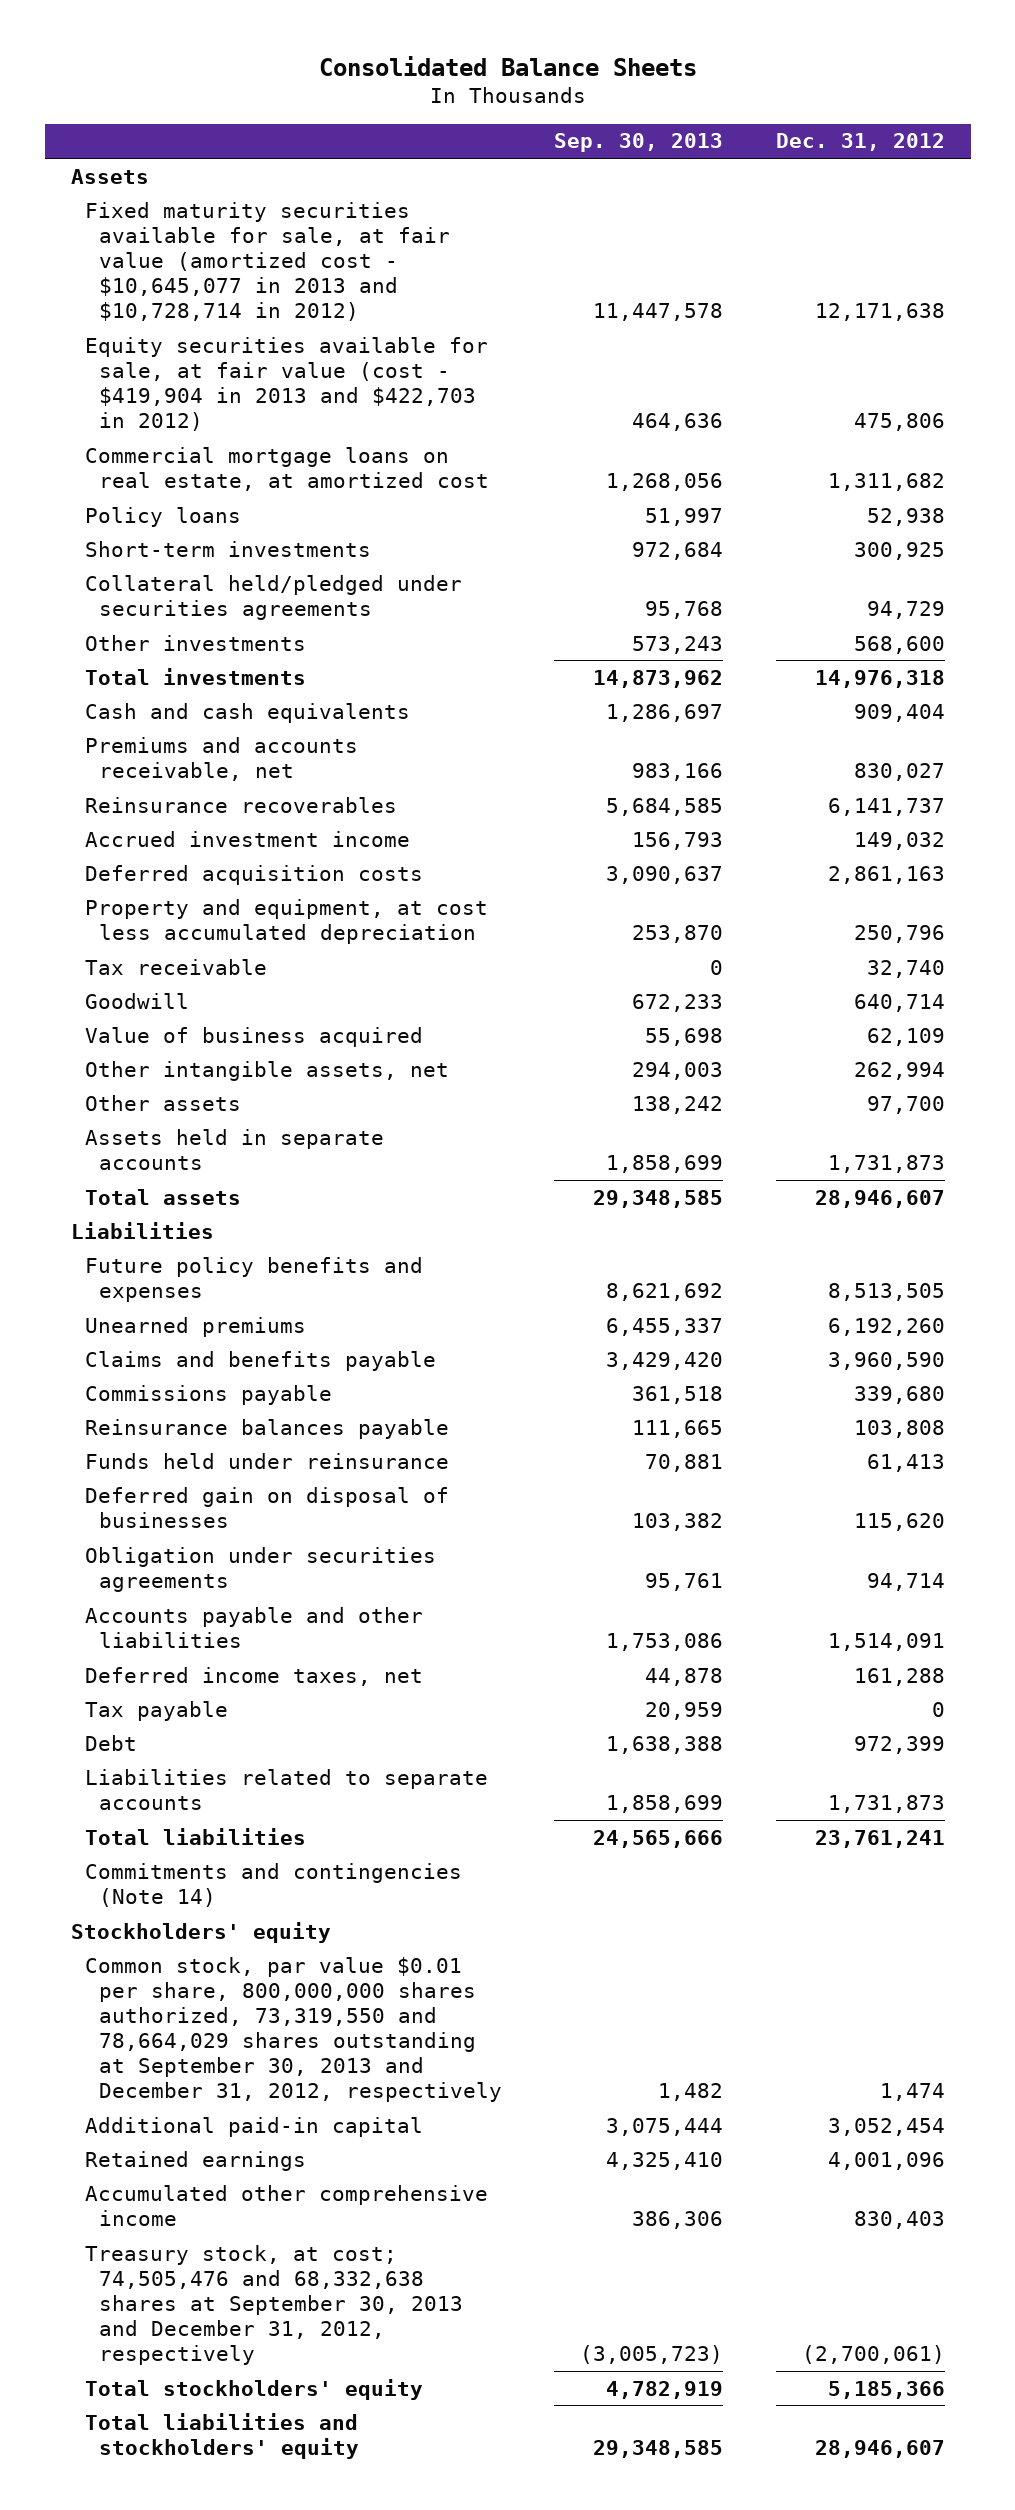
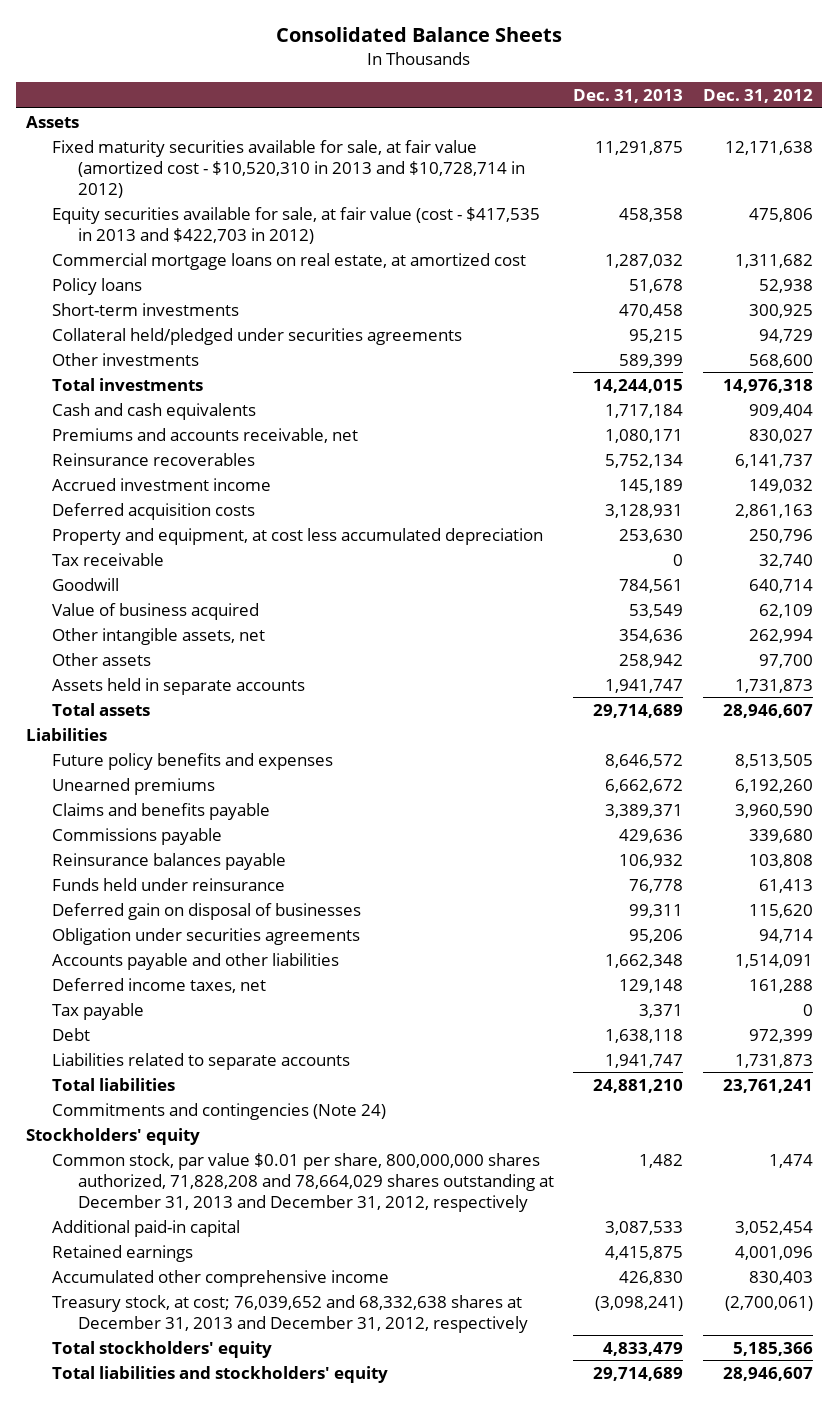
[554,133,724,153] Sep. 30, 2013 -> none
none -> [573,89,684,104] Dec. 31, 2013
[84,201,451,322] Fixed maturity securities available for sale, at fair value (amortized cost - $10,645,077 in 2013 and $10,728,714 in 2012) -> [51,139,525,198] Fixed maturity securities available for sale, at fair value (amortized cost - $10,520,310 in 2013 and $10,728,714 in 2012)
[84,336,488,432] Equity securities available for sale, at fair value (cost - $419,904 in 2013 and $422,703 in 2012) -> [51,206,540,244] Equity securities available for sale, at fair value (cost - $417,535 in 2013 and $422,703 in 2012)
[84,1862,462,1907] Commitments and contingencies (Note 14) -> [51,1102,386,1120] Commitments and contingencies (Note 24)
[84,1956,503,2103] Common stock, par value $0.01 per share, 800,000,000 shares authorized, 73,319,550 and 78,664,029 shares outstanding at September 30, 2013 and December 31, 2012, respectively -> [51,1152,554,1212] Common stock, par value $0.01 per share, 800,000,000 shares authorized, 71,828,208 and 78,664,029 shares outstanding at December 31, 2013 and December 31, 2012, respectively
[84,2244,464,2366] Treasury stock, at cost; 74,505,476 and 68,332,638 shares at September 30, 2013 and December 31, 2012, respectively -> [51,1294,528,1333] Treasury stock, at cost; 76,039,652 and 68,332,638 shares at December 31, 2013 and December 31, 2012, respectively

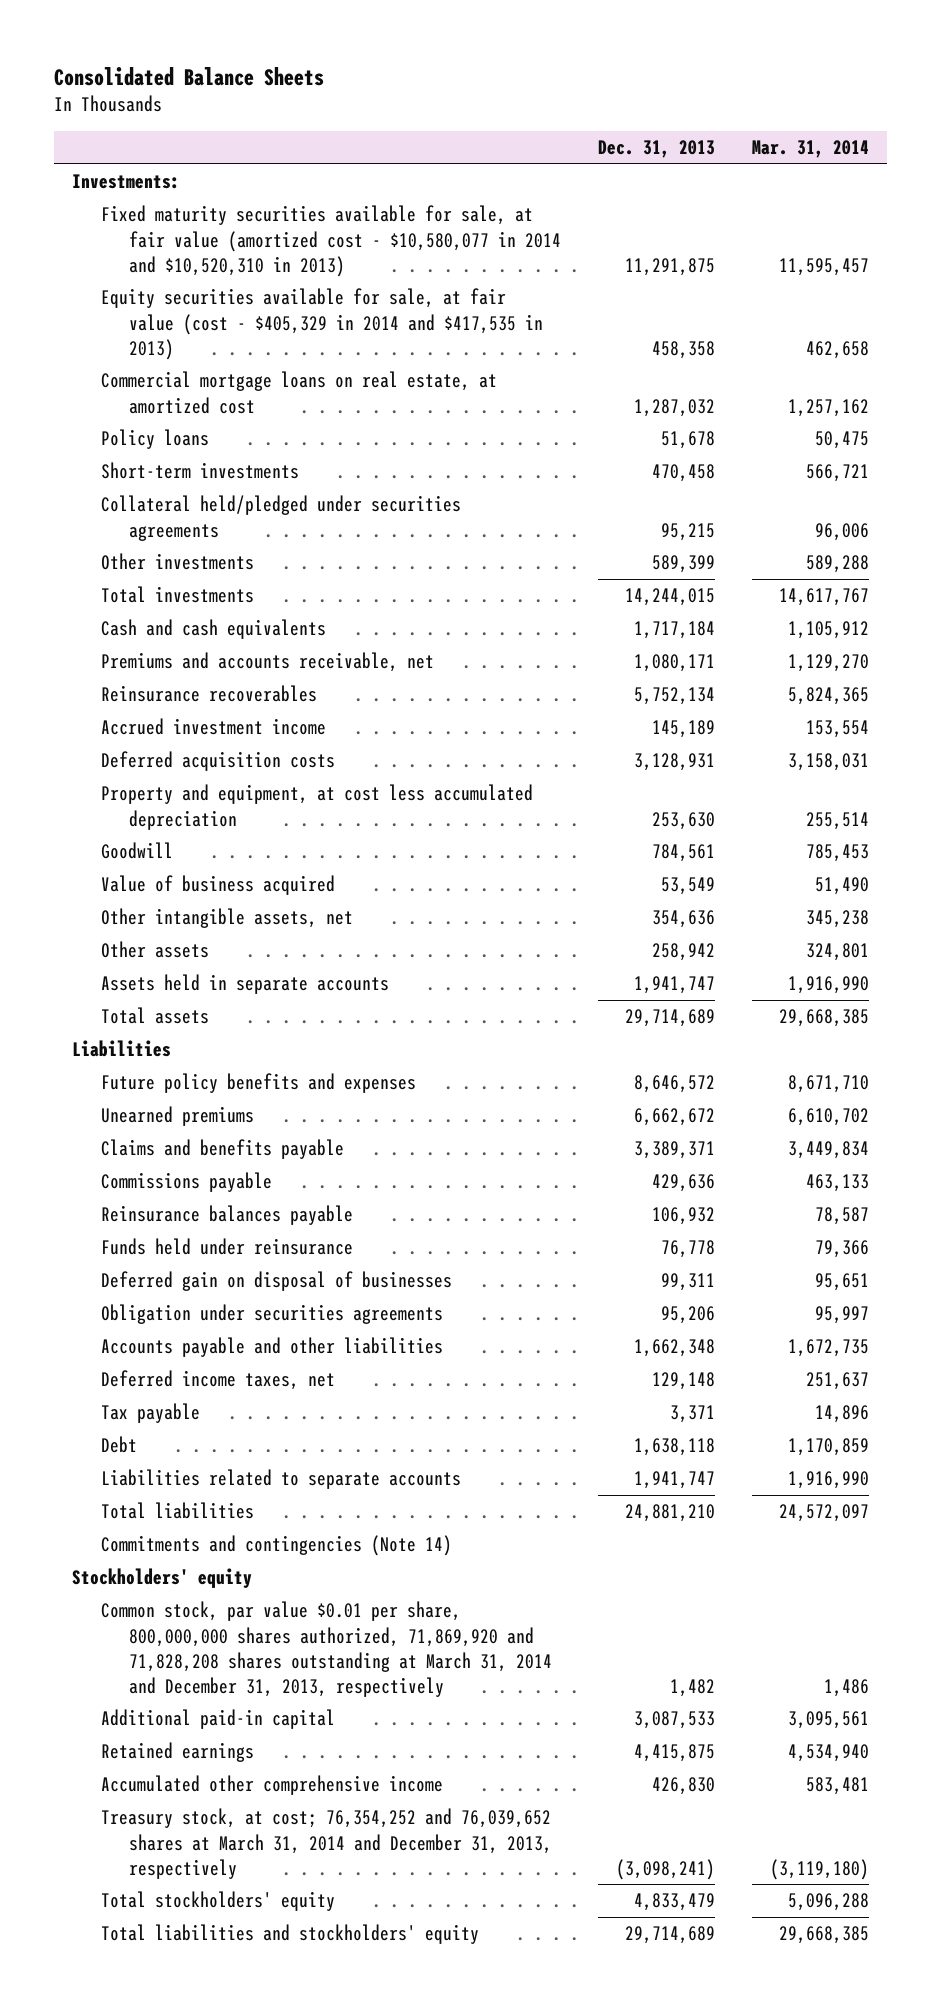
[702,89,813,104] Dec. 31, 2012 -> none
none -> [751,140,869,159] Mar. 31, 2014
[25,115,79,128] Assets -> none
none -> [72,174,181,190] Investments:
[51,139,525,198] Fixed maturity securities available for sale, at fair value (amortized cost - $10,520,310 in 2013 and $10,728,714 in 2012) -> [100,205,561,277] Fixed maturity securities available for sale, at fair value (amortized cost - $10,580,077 in 2014 and $10,520,310 in 2013)
[51,206,540,244] Equity securities available for sale, at fair value (cost - $417,535 in 2013 and $422,703 in 2012) -> [100,288,543,360] Equity securities available for sale, at fair value (cost - $405,329 in 2014 and $417,535 in 2013)
[51,552,164,566] Tax receivable -> none
[51,1102,386,1120] Commitments and contingencies (Note 24) -> [100,1535,452,1557] Commitments and contingencies (Note 14)
[51,1152,554,1212] Common stock, par value $0.01 per share, 800,000,000 shares authorized, 71,828,208 and 78,664,029 shares outstanding at December 31, 2013 and December 31, 2012, respectively -> [100,1601,552,1697] Common stock, par value $0.01 per share, 800,000,000 shares authorized, 71,869,920 and 71,828,208 shares outstanding at March 31, 2014 and December 31, 2013, respectively
[51,1294,528,1333] Treasury stock, at cost; 76,039,652 and 68,332,638 shares at December 31, 2013 and December 31, 2012, respectively -> [100,1808,552,1879] Treasury stock, at cost; 76,354,252 and 76,039,652 shares at March 31, 2014 and December 31, 2013, respectively

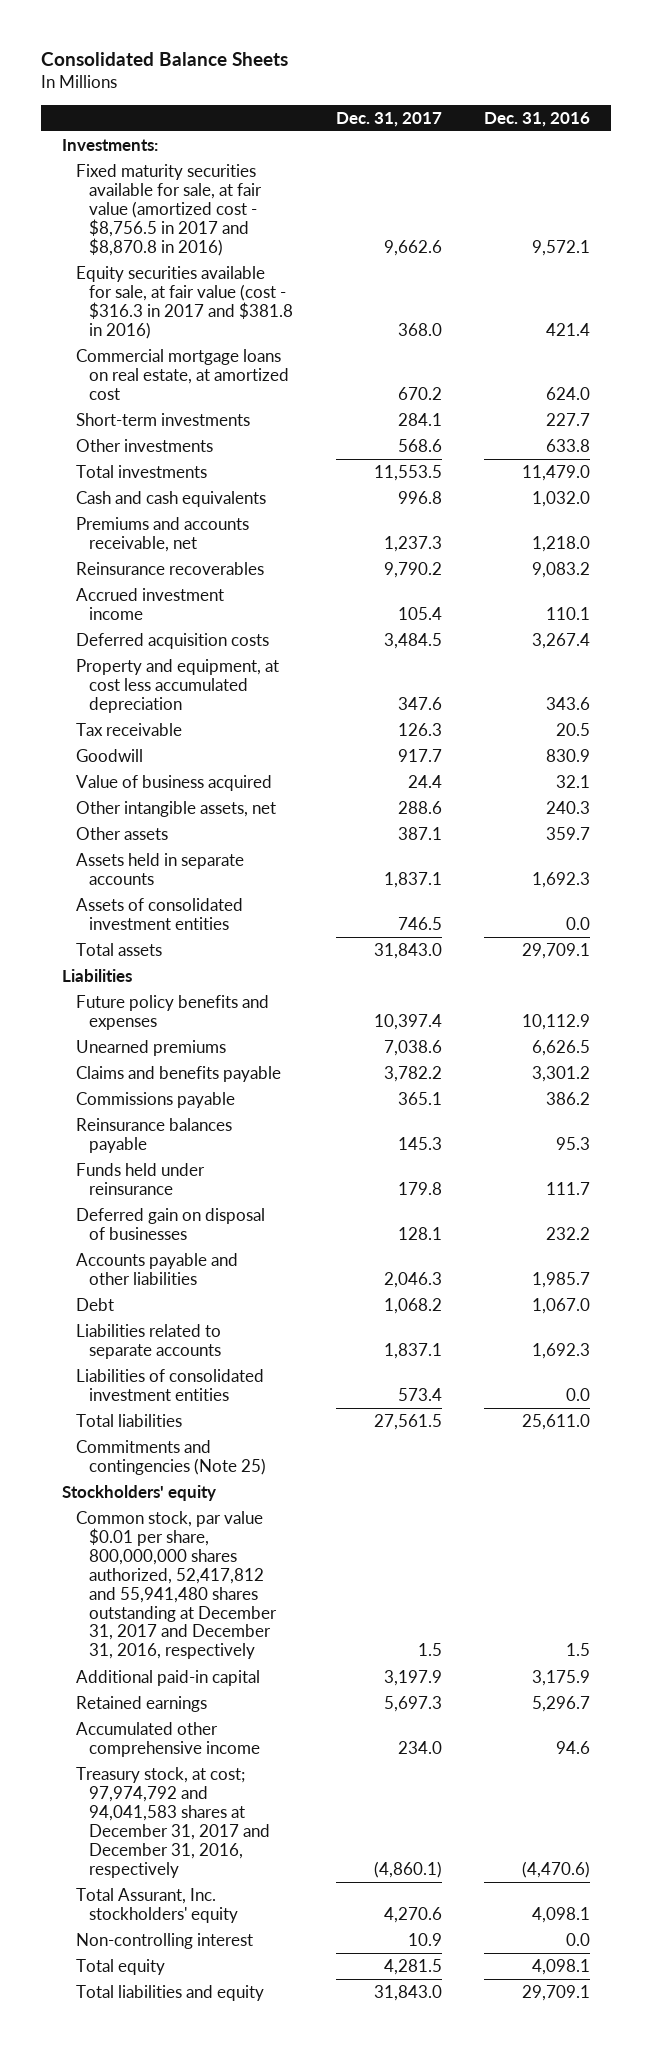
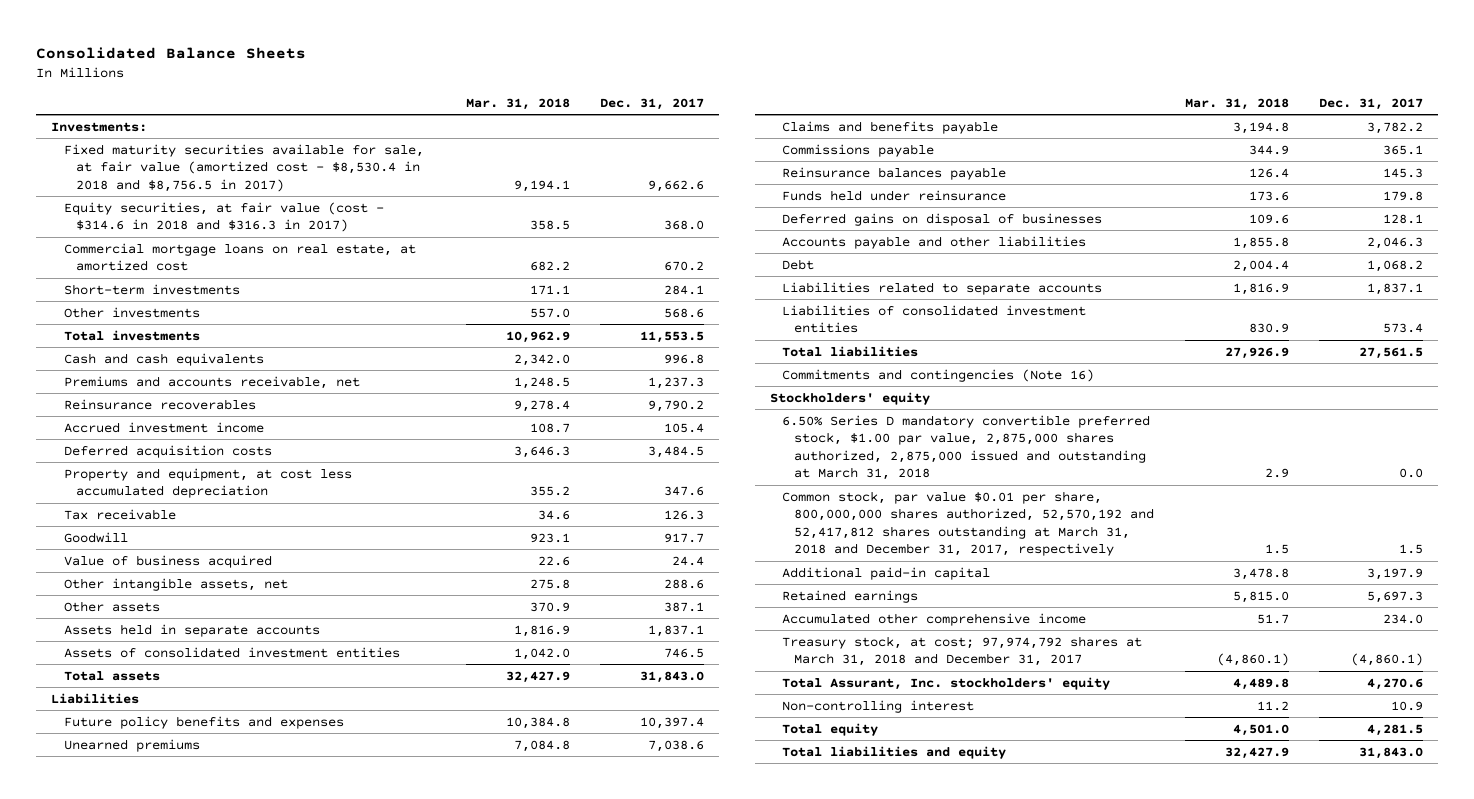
[484,111,591,127] Dec. 31, 2016 -> none
none -> [466,97,571,110] Mar. 31, 2018
[75,163,263,256] Fixed maturity securities available for sale, at fair value (amortized cost - $8,756.5 in 2017 and $8,870.8 in 2016) -> [63,143,424,192] Fixed maturity securities available for sale, at fair value (amortized cost - $8,530.4 in 2018 and $8,756.5 in 2017)
[75,265,294,339] Equity securities available for sale, at fair value (cost - $316.3 in 2017 and $381.8 in 2016) -> [63,201,384,233] Equity securities, at fair value (cost - $314.6 in 2018 and $316.3 in 2017)
[75,1207,265,1240] Deferred gain on disposal of businesses -> [782,212,1103,226] Deferred gains on disposal of businesses
[75,1439,267,1475] Commitments and contingencies (Note 25) -> [782,368,1095,382] Commitments and contingencies (Note 16)
none -> [782,414,1151,481] 6.50% Series D mandatory convertible preferred stock, $1.00 par value, 2,875,000 shares authorized, 2,875,000 issued and outstanding at March 31, 2018
[75,1510,278,1660] Common stock, par value $0.01 per share, 800,000,000 shares authorized, 52,417,812 and 55,941,480 shares outstanding at December 31, 2017 and December 31, 2016, respectively -> [782,490,1155,557] Common stock, par value $0.01 per share, 800,000,000 shares authorized, 52,570,192 and 52,417,812 shares outstanding at March 31, 2018 and December 31, 2017, respectively
[75,1766,271,1878] Treasury stock, at cost; 97,974,792 and 94,041,583 shares at December 31, 2017 and December 31, 2016, respectively -> [782,635,1143,667] Treasury stock, at cost; 97,974,792 shares at March 31, 2018 and December 31, 2017

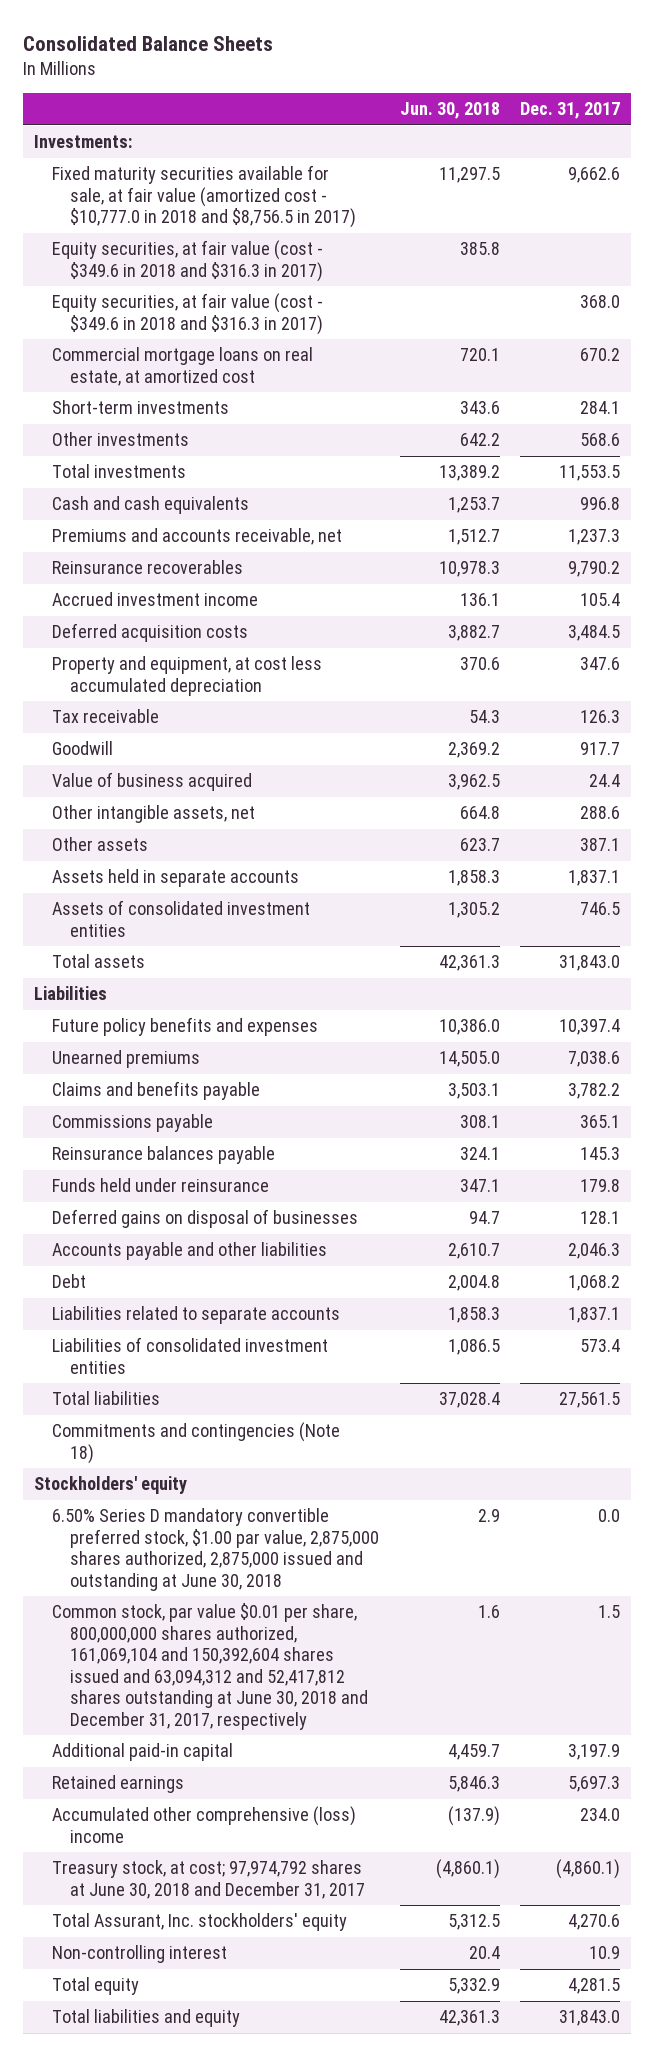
[466,97,571,110] Mar. 31, 2018 -> none
none -> [399,102,500,120] Jun. 30, 2018
[63,143,424,192] Fixed maturity securities available for sale, at fair value (amortized cost - $8,530.4 in 2018 and $8,756.5 in 2017) -> [51,165,357,229] Fixed maturity securities available for sale, at fair value (amortized cost - $10,777.0 in 2018 and $8,756.5 in 2017)
none -> [51,240,324,282] Equity securities, at fair value (cost - $349.6 in 2018 and $316.3 in 2017)
[63,201,384,233] Equity securities, at fair value (cost - $314.6 in 2018 and $316.3 in 2017) -> [51,293,324,335] Equity securities, at fair value (cost - $349.6 in 2018 and $316.3 in 2017)
[782,368,1095,382] Commitments and contingencies (Note 16) -> [51,1422,340,1464] Commitments and contingencies (Note 18)
[782,414,1151,481] 6.50% Series D mandatory convertible preferred stock, $1.00 par value, 2,875,000 shares authorized, 2,875,000 issued and outstanding at March 31, 2018 -> [51,1508,380,1591] 6.50% Series D mandatory convertible preferred stock, $1.00 par value, 2,875,000 shares authorized, 2,875,000 issued and outstanding at June 30, 2018
[782,490,1155,557] Common stock, par value $0.01 per share, 800,000,000 shares authorized, 52,570,192 and 52,417,812 shares outstanding at March 31, 2018 and December 31, 2017, respectively -> [51,1603,369,1730] Common stock, par value $0.01 per share, 800,000,000 shares authorized, 161,069,104 and 150,392,604 shares issued and 63,094,312 and 52,417,812 shares outstanding at June 30, 2018 and December 31, 2017, respectively
[782,612,1087,626] Accumulated other comprehensive income -> [51,1806,356,1843] Accumulated other comprehensive (loss) income
[782,635,1143,667] Treasury stock, at cost; 97,974,792 shares at March 31, 2018 and December 31, 2017 -> [51,1860,366,1899] Treasury stock, at cost; 97,974,792 shares at June 30, 2018 and December 31, 2017

